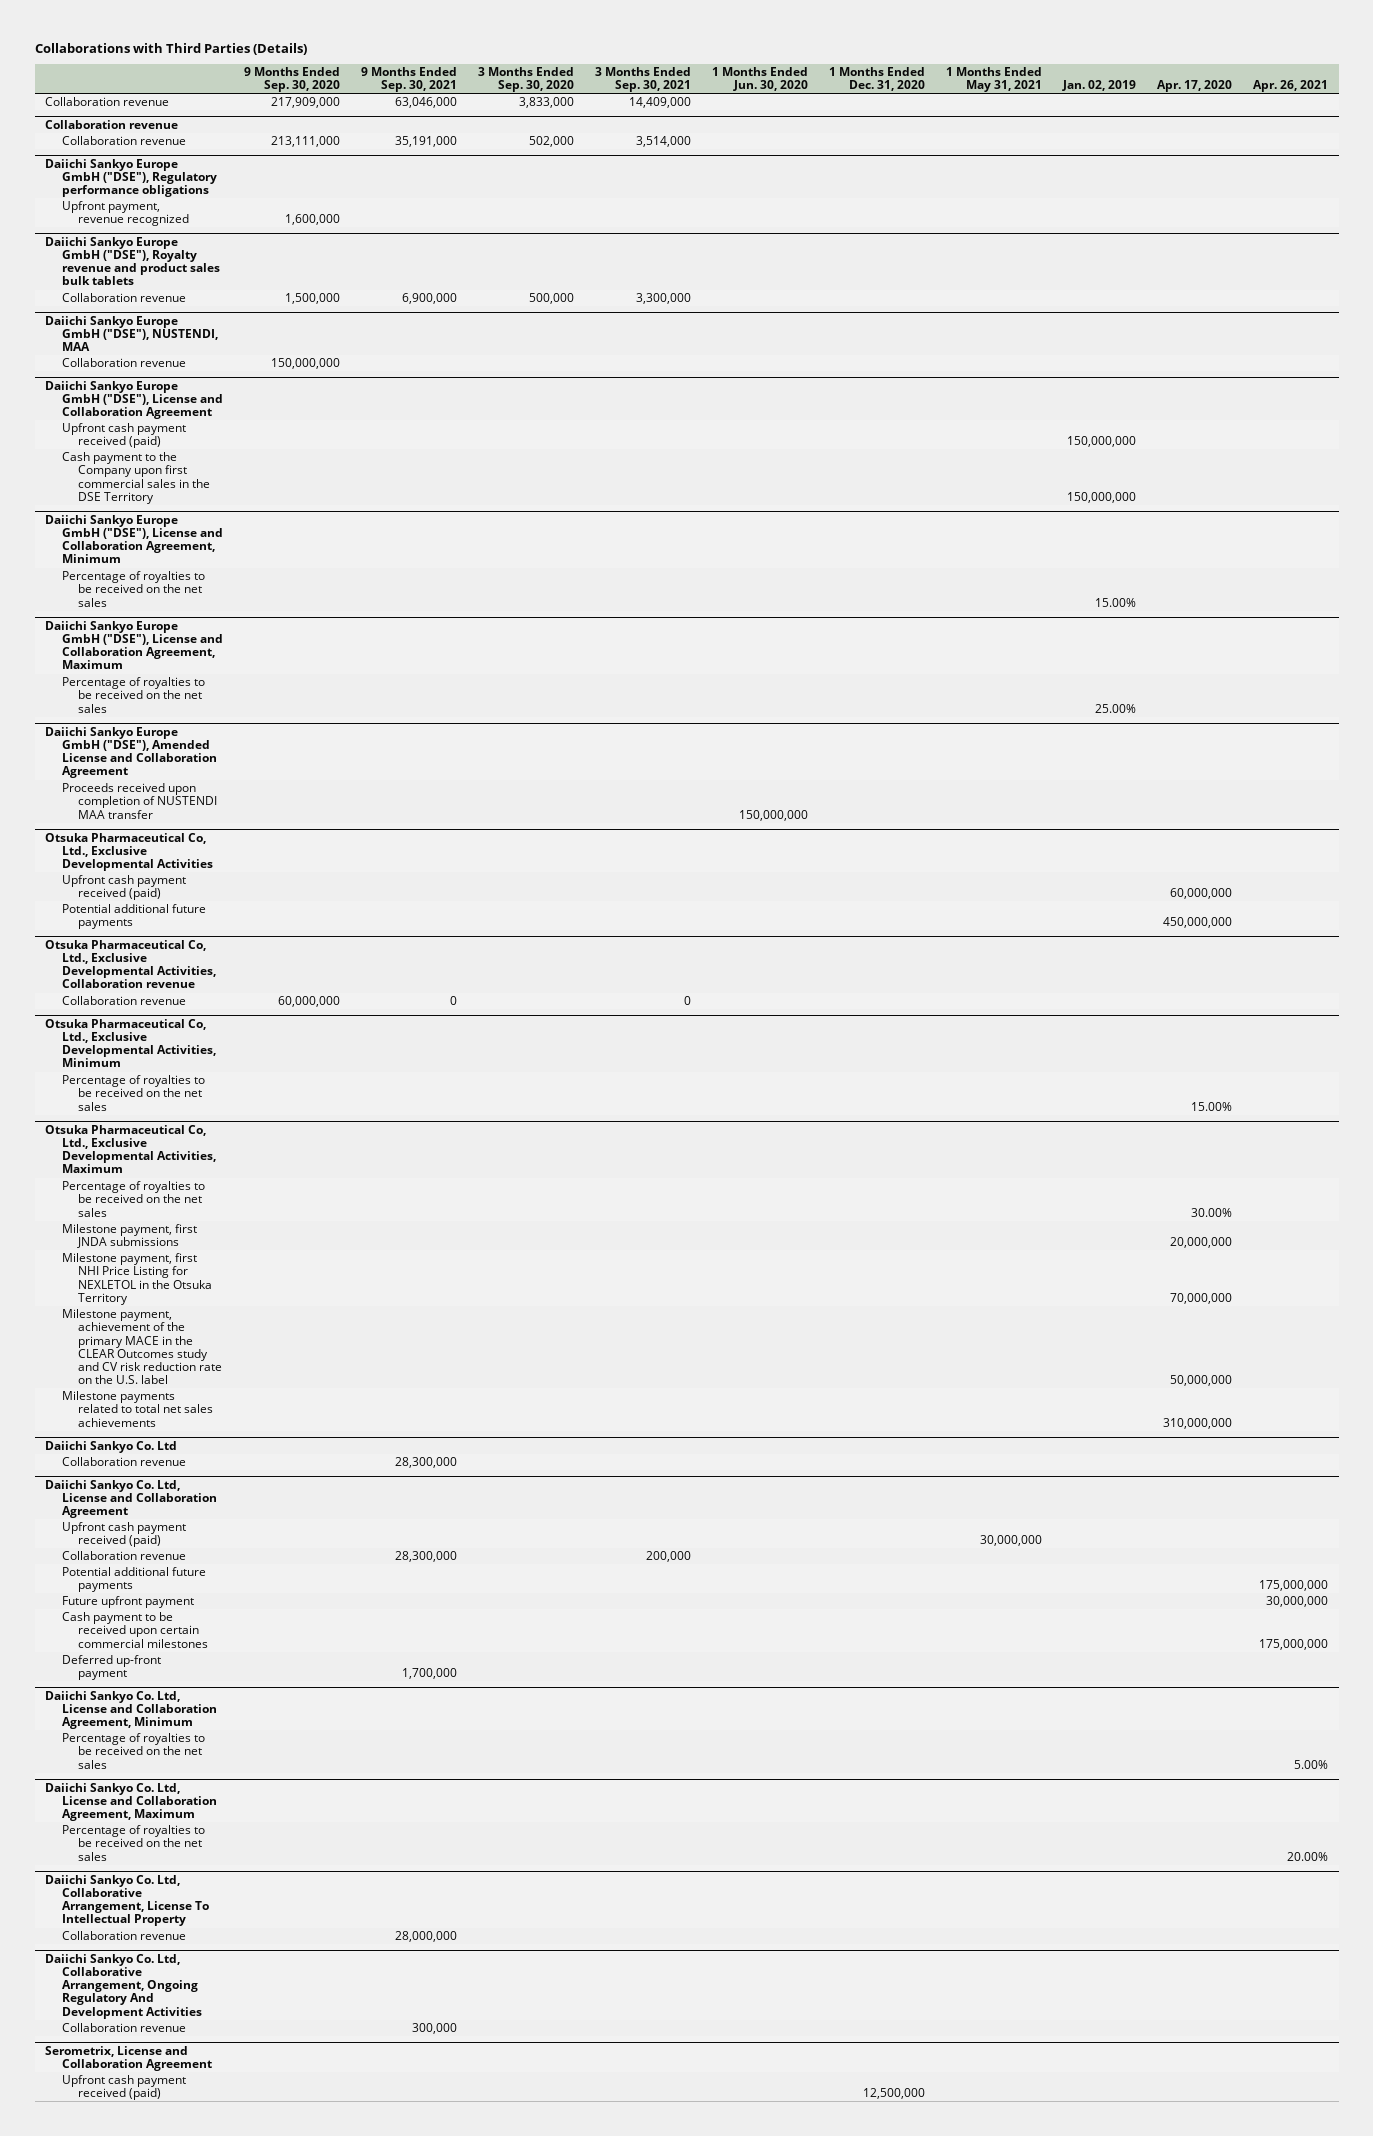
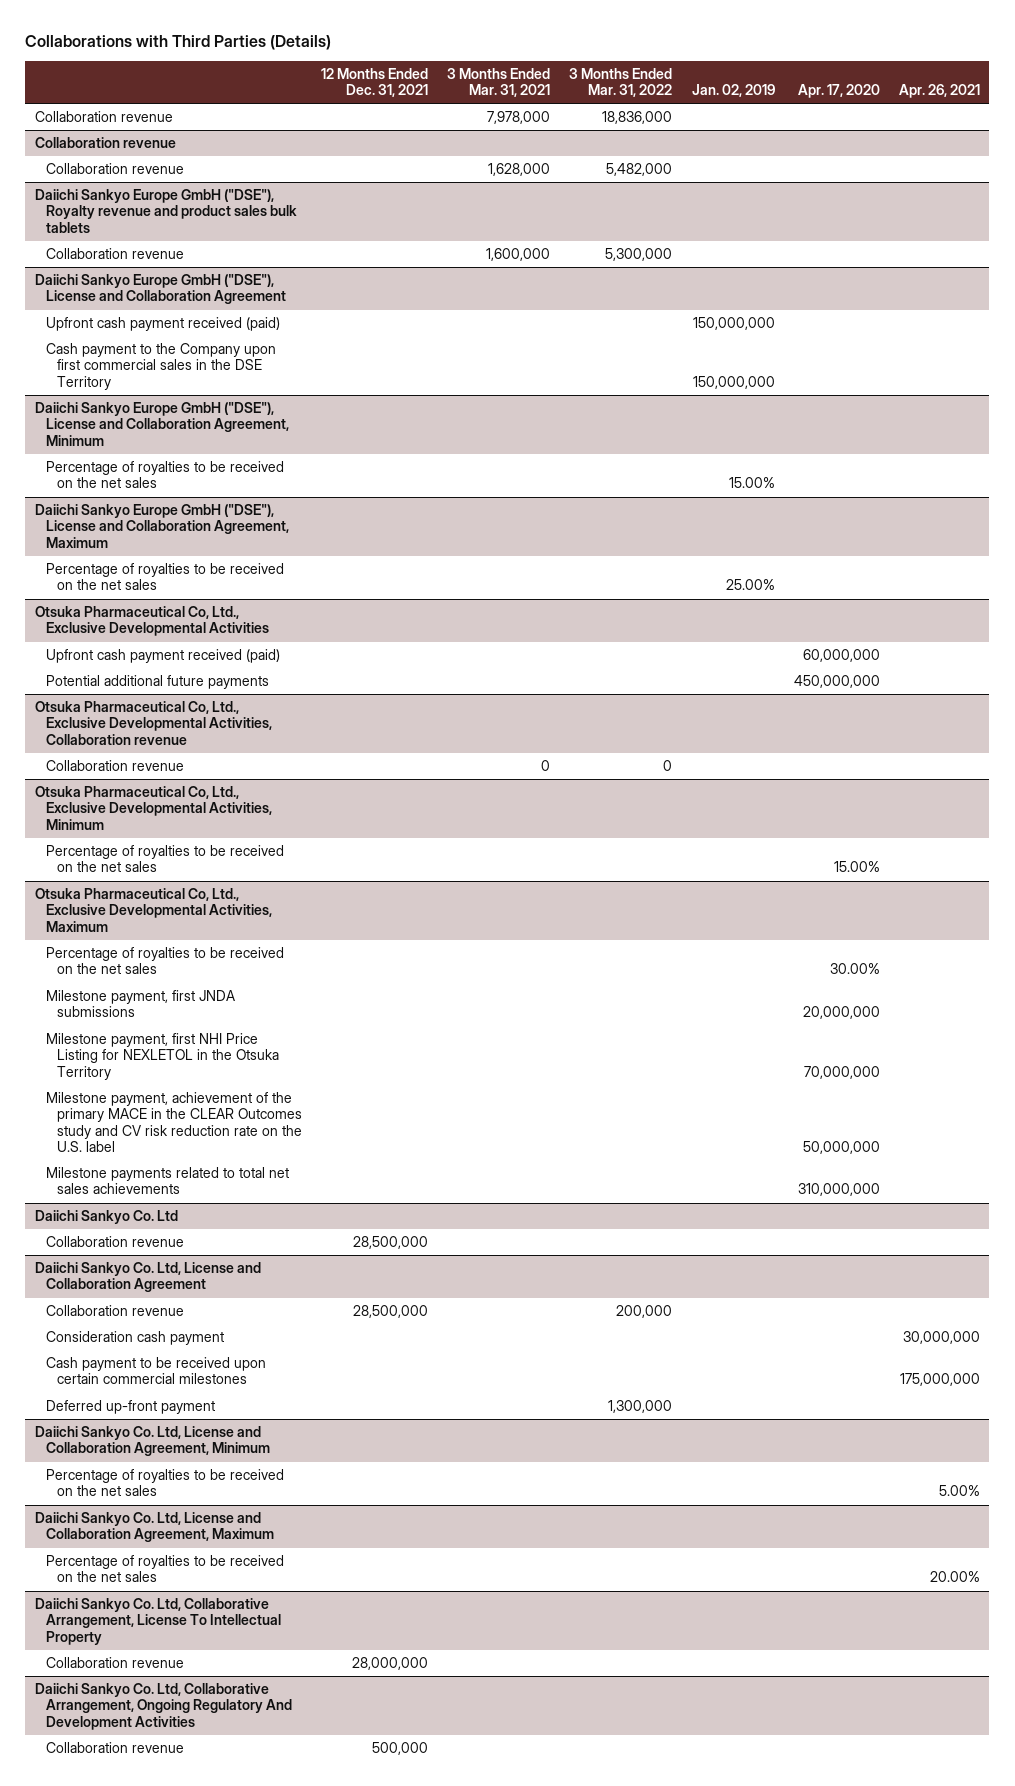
[243,67,340,93] 9 Months Ended Sep. 30, 2020 -> none
[360,67,457,93] 9 Months Ended Sep. 30, 2021 -> none
[477,67,574,93] 3 Months Ended Sep. 30, 2020 -> none
[594,67,691,93] 3 Months Ended Sep. 30, 2021 -> none
[711,67,808,92] 1 Months Ended Jun. 30, 2020 -> none
[828,67,925,92] 1 Months Ended Dec. 31, 2020 -> none
[945,67,1042,93] 1 Months Ended May 31, 2021 -> none
none -> [321,67,429,98] 12 Months Ended Dec. 31, 2021
none -> [447,67,551,98] 3 Months Ended Mar. 31, 2021
none -> [569,67,673,98] 3 Months Ended Mar. 31, 2022
[45,158,217,198] Daiichi Sankyo Europe GmbH ("DSE"), Regulatory performance obligations -> none
[61,201,189,227] Upfront payment, revenue recognized -> none
[45,315,218,352] Daiichi Sankyo Europe GmbH ("DSE"), NUSTENDI, MAA -> none
[61,358,186,368] Collaboration revenue -> none
[45,726,217,779] Daiichi Sankyo Europe GmbH ("DSE"), Amended License and Collaboration Agreement -> none
[61,783,217,819] Proceeds received upon completion of NUSTENDI MAA transfer -> none
[61,1522,186,1548] Upfront cash payment received (paid) -> none
[61,1567,206,1593] Potential additional future payments -> none
[61,1596,194,1609] Future upfront payment -> [45,1331,224,1346] Consideration cash payment
[45,2045,212,2071] Serometrix, License and Collaboration Agreement -> none
[61,2075,186,2101] Upfront cash payment received (paid) -> none

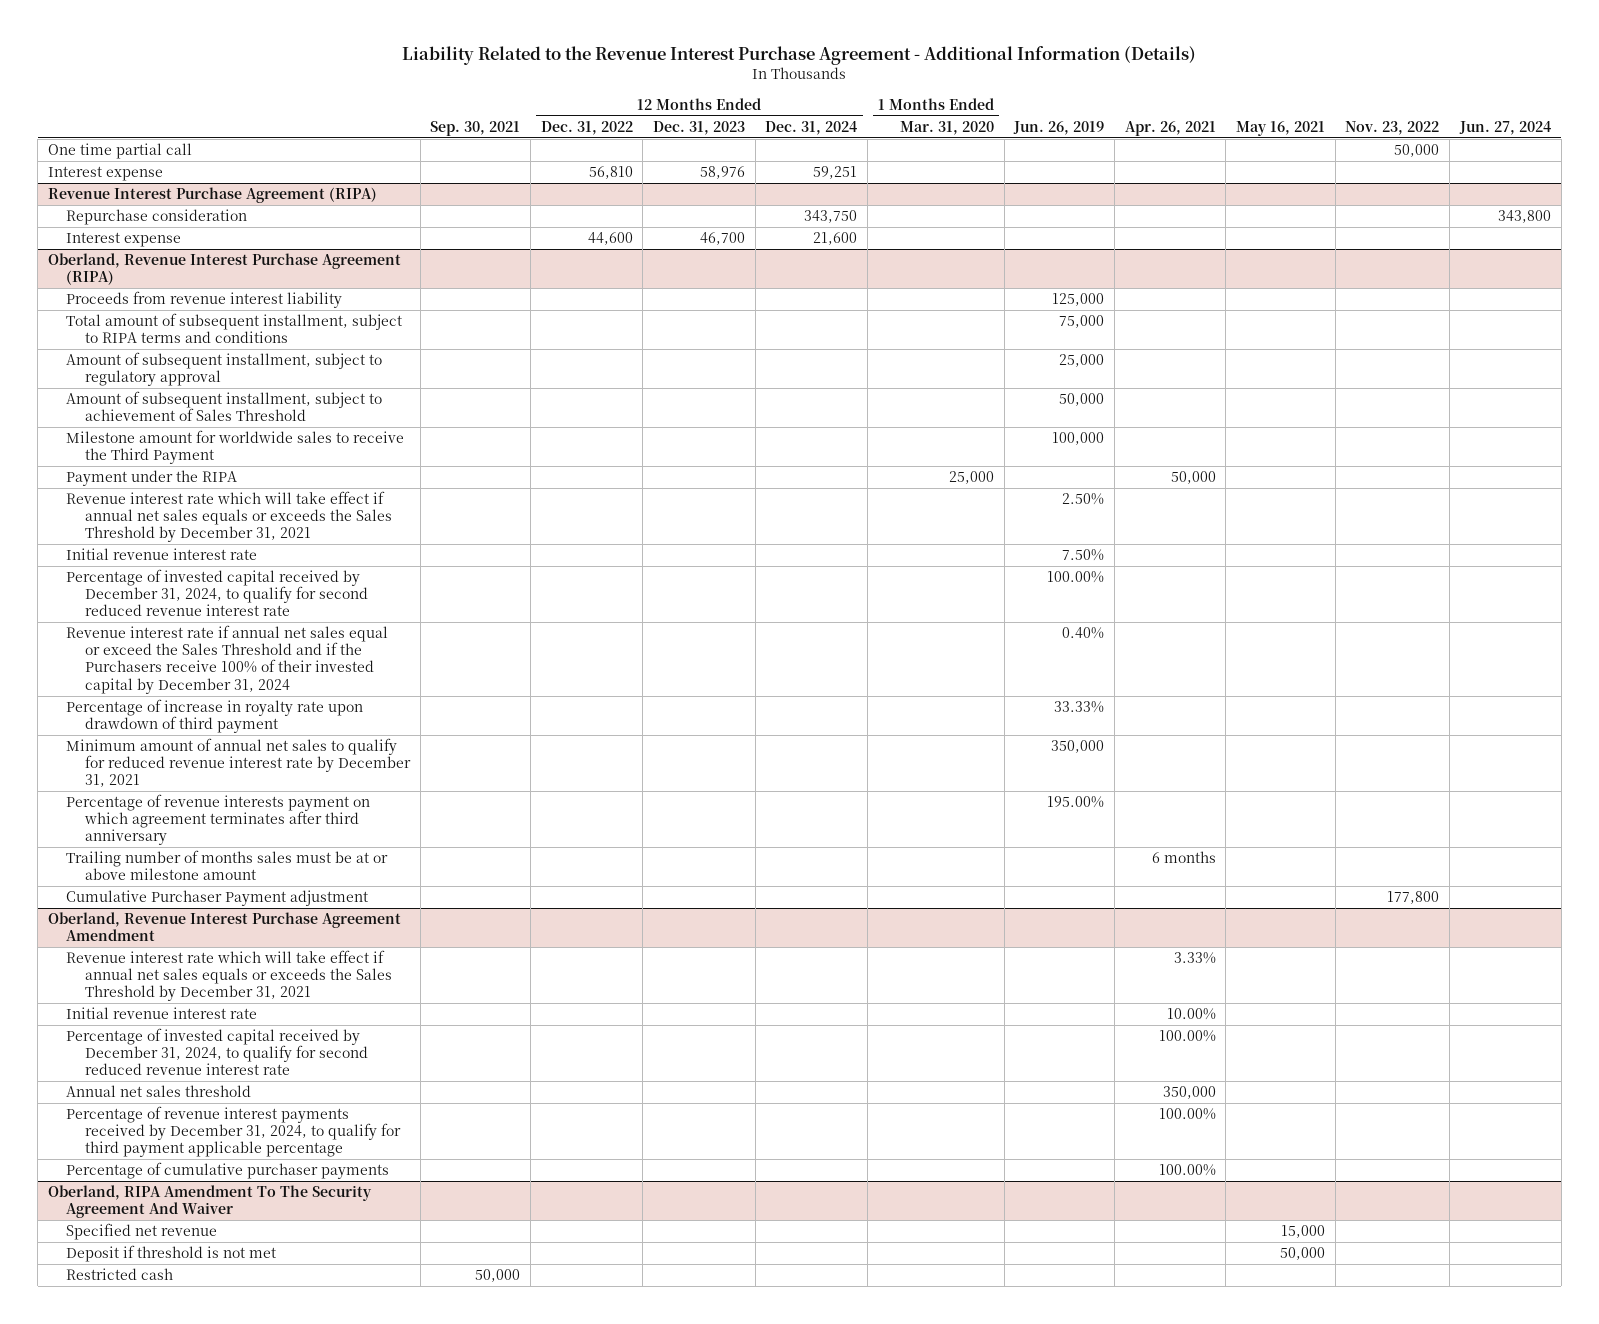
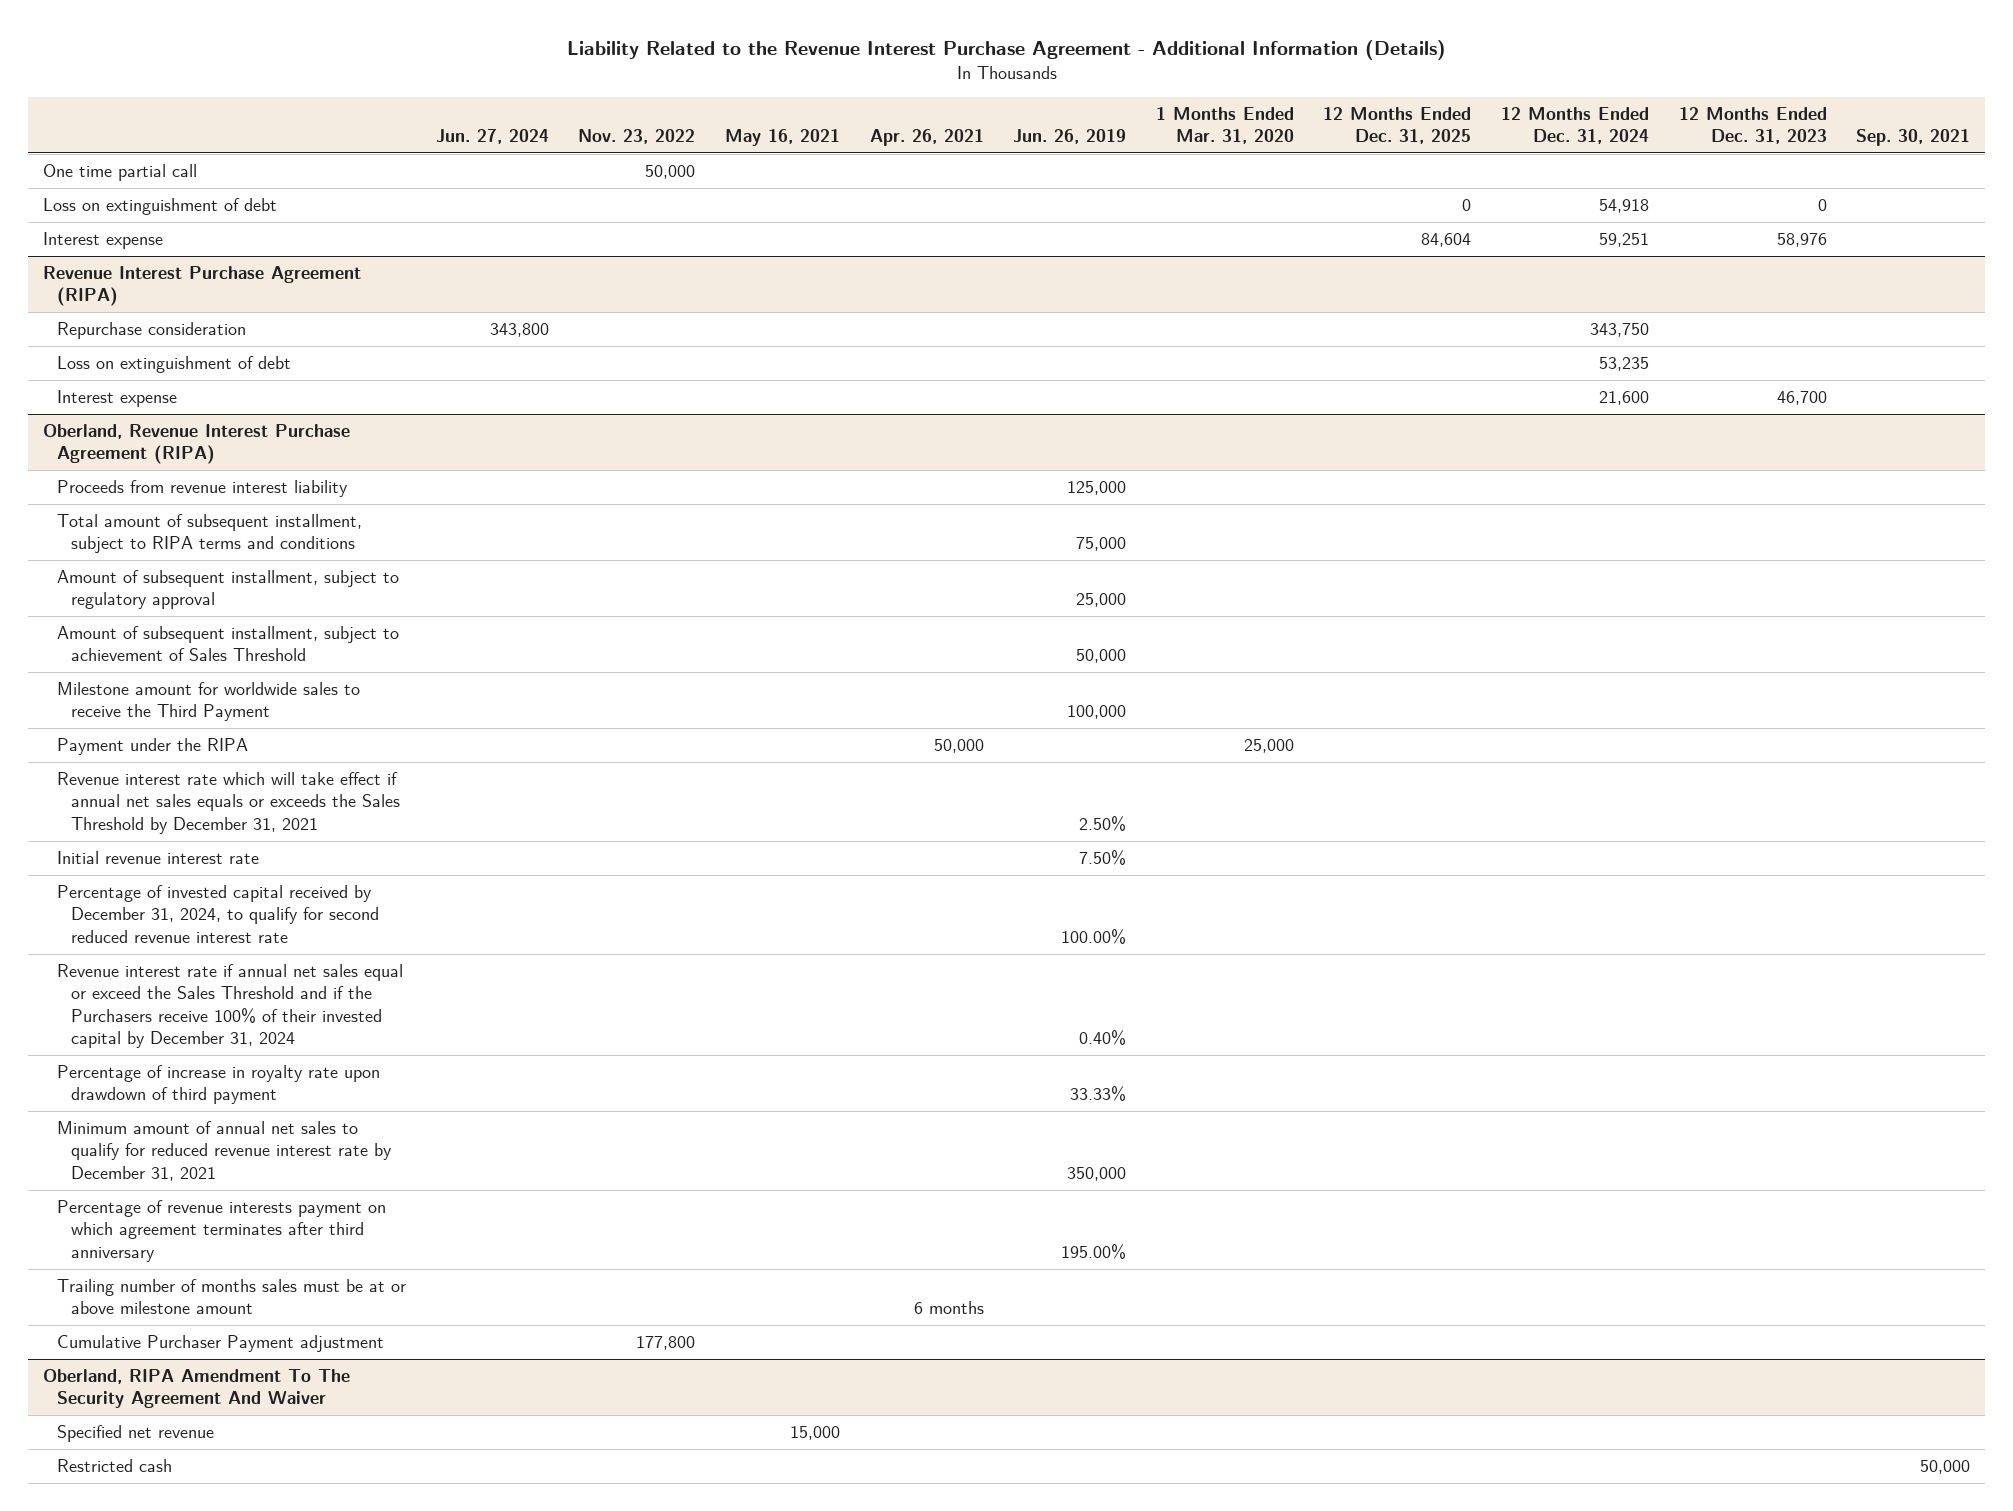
[540,120,633,135] Dec. 31, 2022 -> none
none -> [1323,106,1472,144] 12 Months Ended Dec. 31, 2025
none -> [42,198,277,216] Loss on extinguishment of debt
none -> [57,356,292,374] Loss on extinguishment of debt
[48,912,402,942] Oberland, Revenue Interest Purchase Agreement Amendment -> none
[66,950,392,1002] Revenue interest rate which will take effect if annual net sales equals or exceeds the Sales Threshold by December 31, 2021 -> none
[66,1007,258,1020] Initial revenue interest rate -> none
[66,1028,368,1076] Percentage of invested capital received by December 31, 2024, to qualify for second reduced revenue interest rate -> none
[66,1085,252,1098] Annual net sales threshold -> none
[66,1106,401,1158] Percentage of revenue interest payments received by December 31, 2024, to qualify for third payment applicable percentage -> none
[66,1162,390,1180] Percentage of cumulative purchaser payments -> none
[66,1245,277,1263] Deposit if threshold is not met -> none

